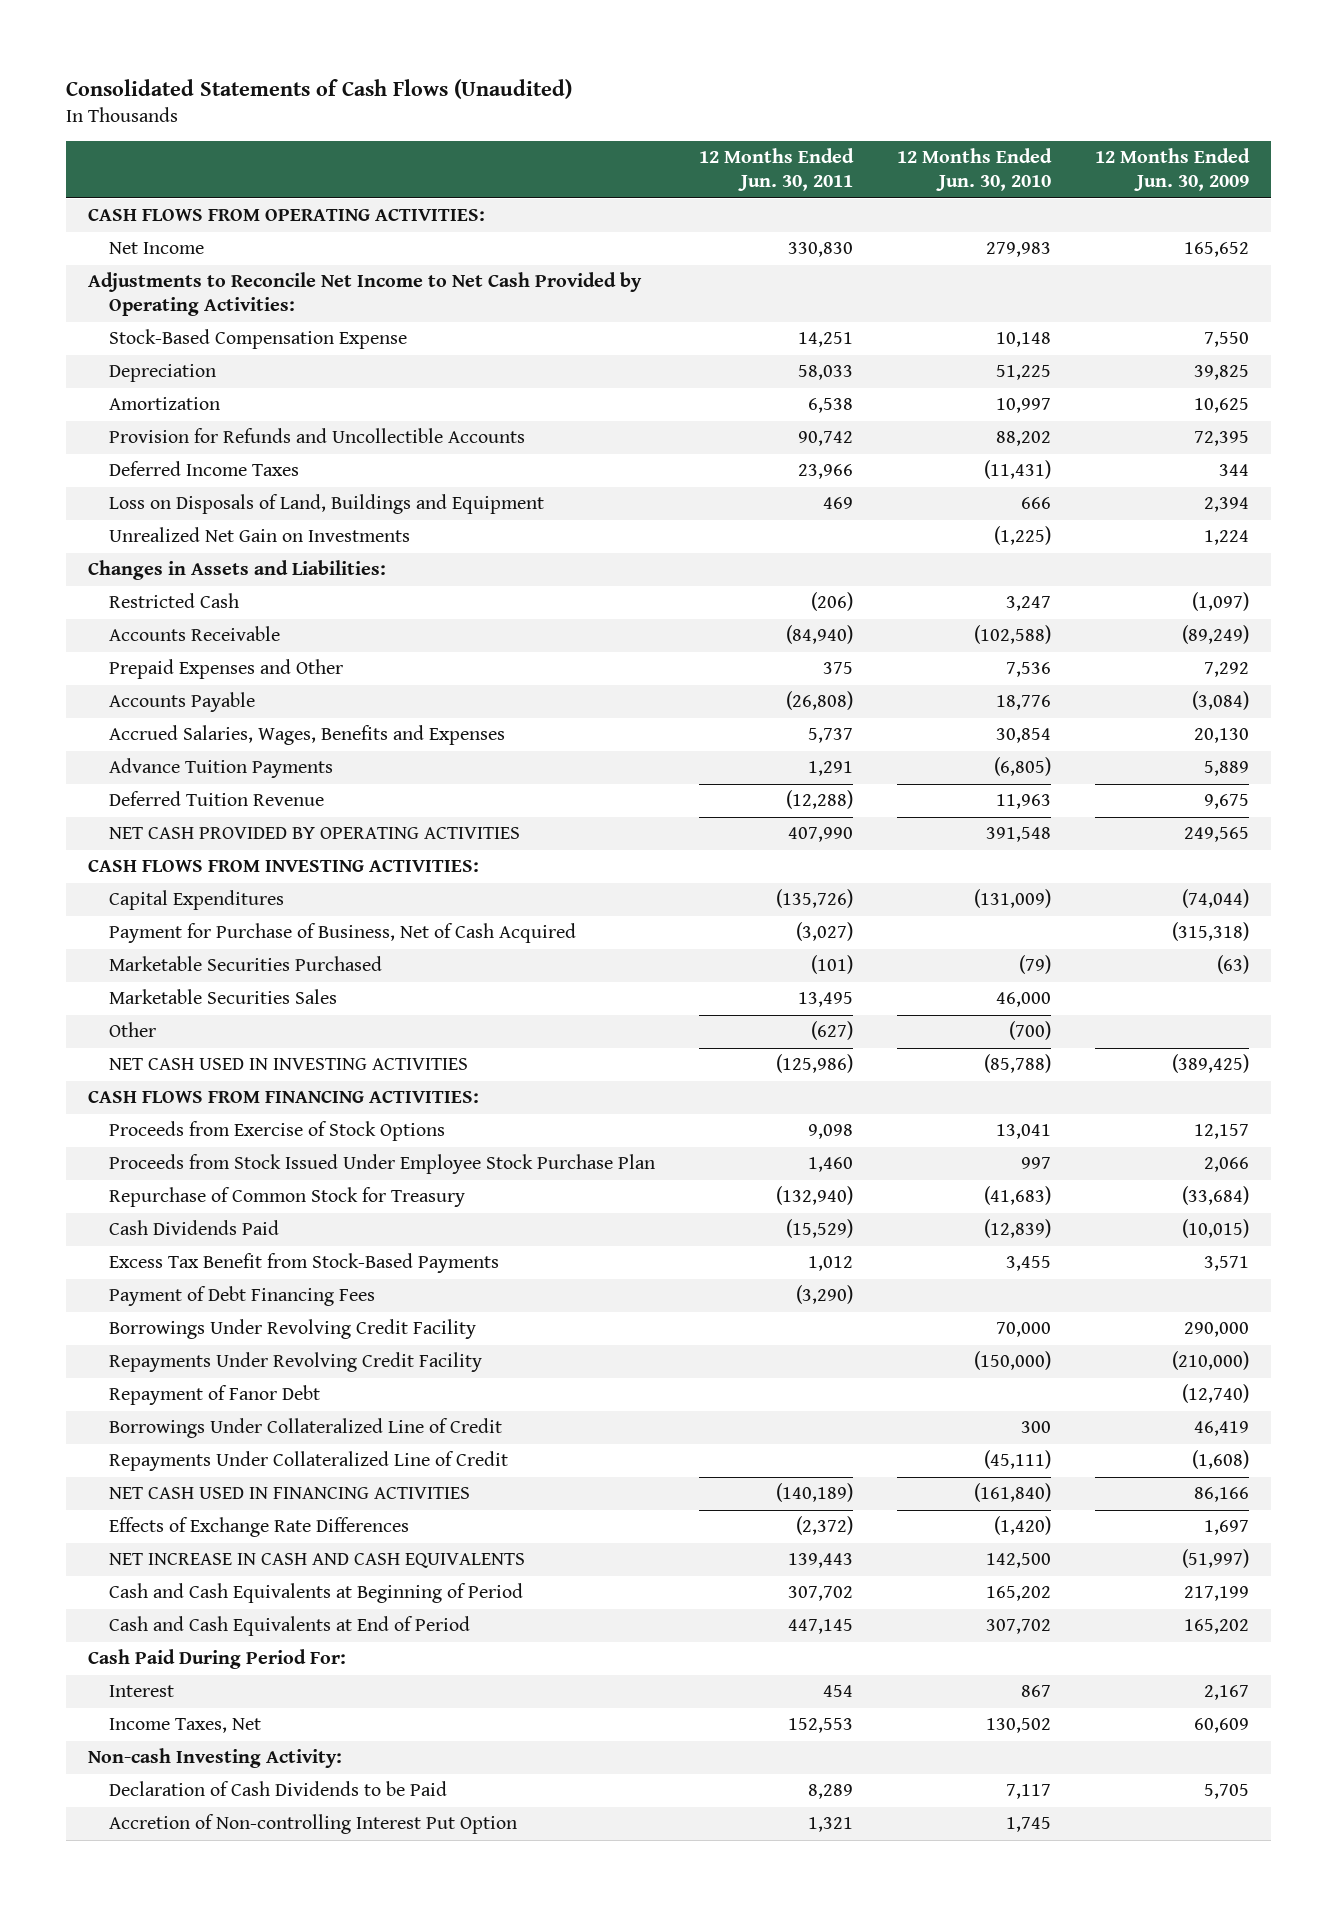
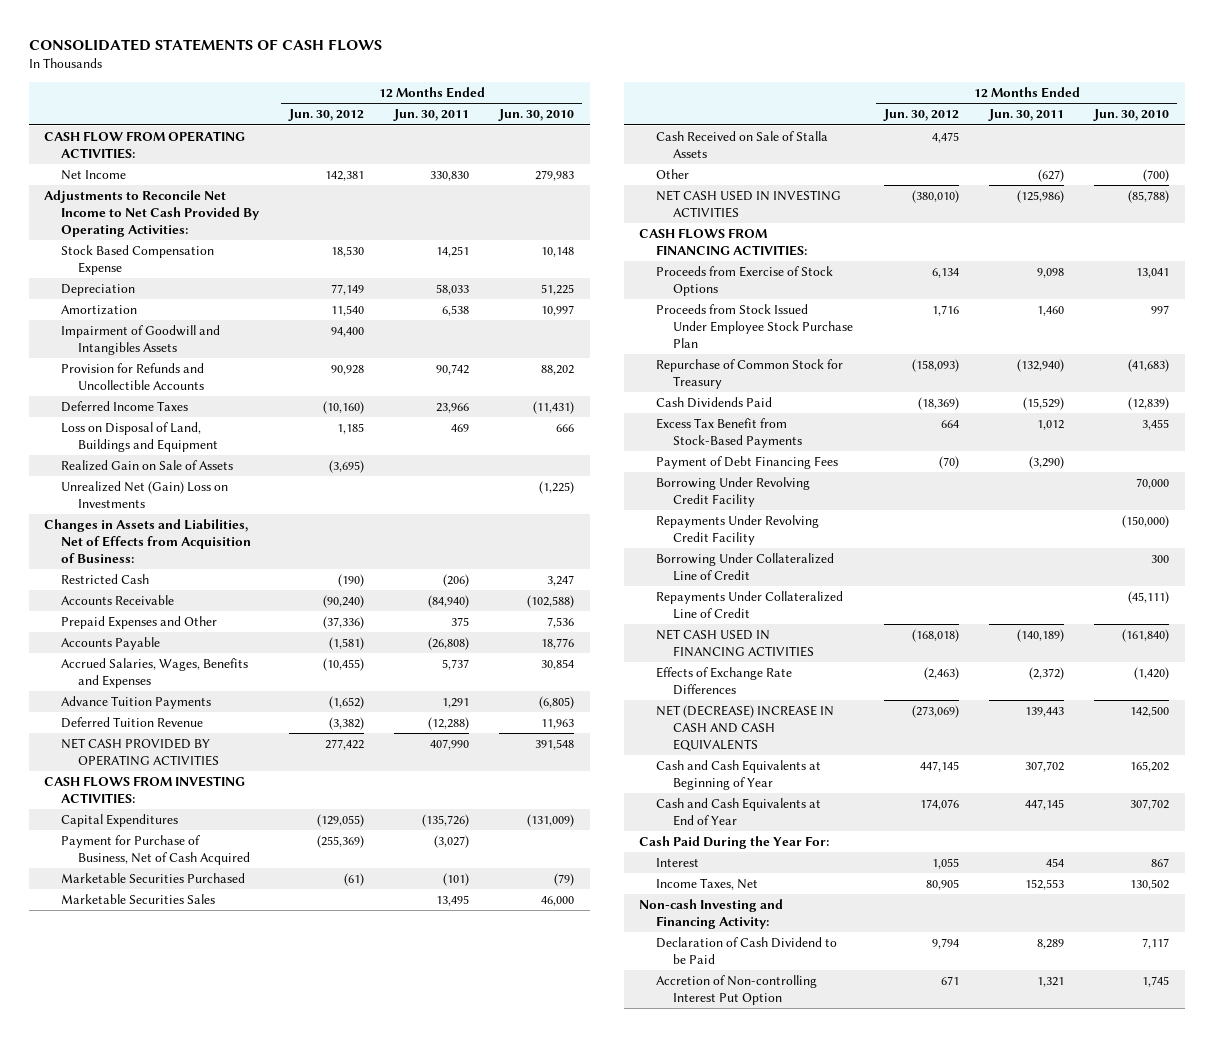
[65,78,572,99] Consolidated Statements of Cash Flows (Unaudited) -> [28,38,382,51] CONSOLIDATED STATEMENTS OF CASH FLOWS
[1095,148,1251,192] 12 Months Ended Jun. 30, 2009 -> none
none -> [287,109,364,122] Jun. 30, 2012
[87,208,485,222] CASH FLOWS FROM OPERATING ACTIVITIES: -> [43,131,245,159] CASH FLOW FROM OPERATING ACTIVITIES:
[87,272,642,317] Adjustments to Reconcile Net Income to Net Cash Provided by Operating Activities: -> [43,190,259,237] Adjustments to Reconcile Net Income to Net Cash Provided By Operating Activities:
[108,329,407,350] Stock-Based Compensation Expense -> [60,245,214,275] Stock Based Compensation Expense
none -> [60,325,220,355] Impairment of Goodwill and Intangibles Assets
[108,494,544,515] Loss on Disposals of Land, Buildings and Equipment -> [60,422,218,452] Loss on Disposal of Land, Buildings and Equipment
none -> [60,460,233,472] Realized Gain on Sale of Assets
[108,527,410,543] Unrealized Net Gain on Investments -> [60,481,228,508] Unrealized Net (Gain) Loss on Investments
[87,560,386,581] Changes in Assets and Liabilities: -> [43,519,251,563] Changes in Assets and Liabilities, Net of Effects from Acquisition of Business:
none -> [655,131,828,158] Cash Received on Sale of Stalla Assets
[108,1319,476,1340] Borrowings Under Revolving Credit Facility -> [655,477,810,507] Borrowing Under Revolving Credit Facility
[108,1385,320,1406] Repayment of Fanor Debt -> none
[108,1418,502,1439] Borrowings Under Collateralized Line of Credit -> [655,553,834,581] Borrowing Under Collateralized Line of Credit
[108,1553,525,1569] NET INCREASE IN CASH AND CASH EQUIVALENTS -> [655,705,834,751] NET (DECREASE) INCREASE IN CASH AND CASH EQUIVALENTS
[108,1583,523,1604] Cash and Cash Equivalents at Beginning of Period -> [655,760,821,790] Cash and Cash Equivalents at Beginning of Year
[108,1616,470,1637] Cash and Cash Equivalents at End of Period -> [655,798,821,826] Cash and Cash Equivalents at End of Year
[87,1649,346,1670] Cash Paid During Period For: -> [638,836,829,850] Cash Paid During the Year For:
[87,1748,342,1769] Non-cash Investing Activity: -> [638,899,783,929] Non-cash Investing and Financing Activity:
[108,1781,447,1797] Declaration of Cash Dividends to be Paid -> [655,937,837,964] Declaration of Cash Dividend to be Paid

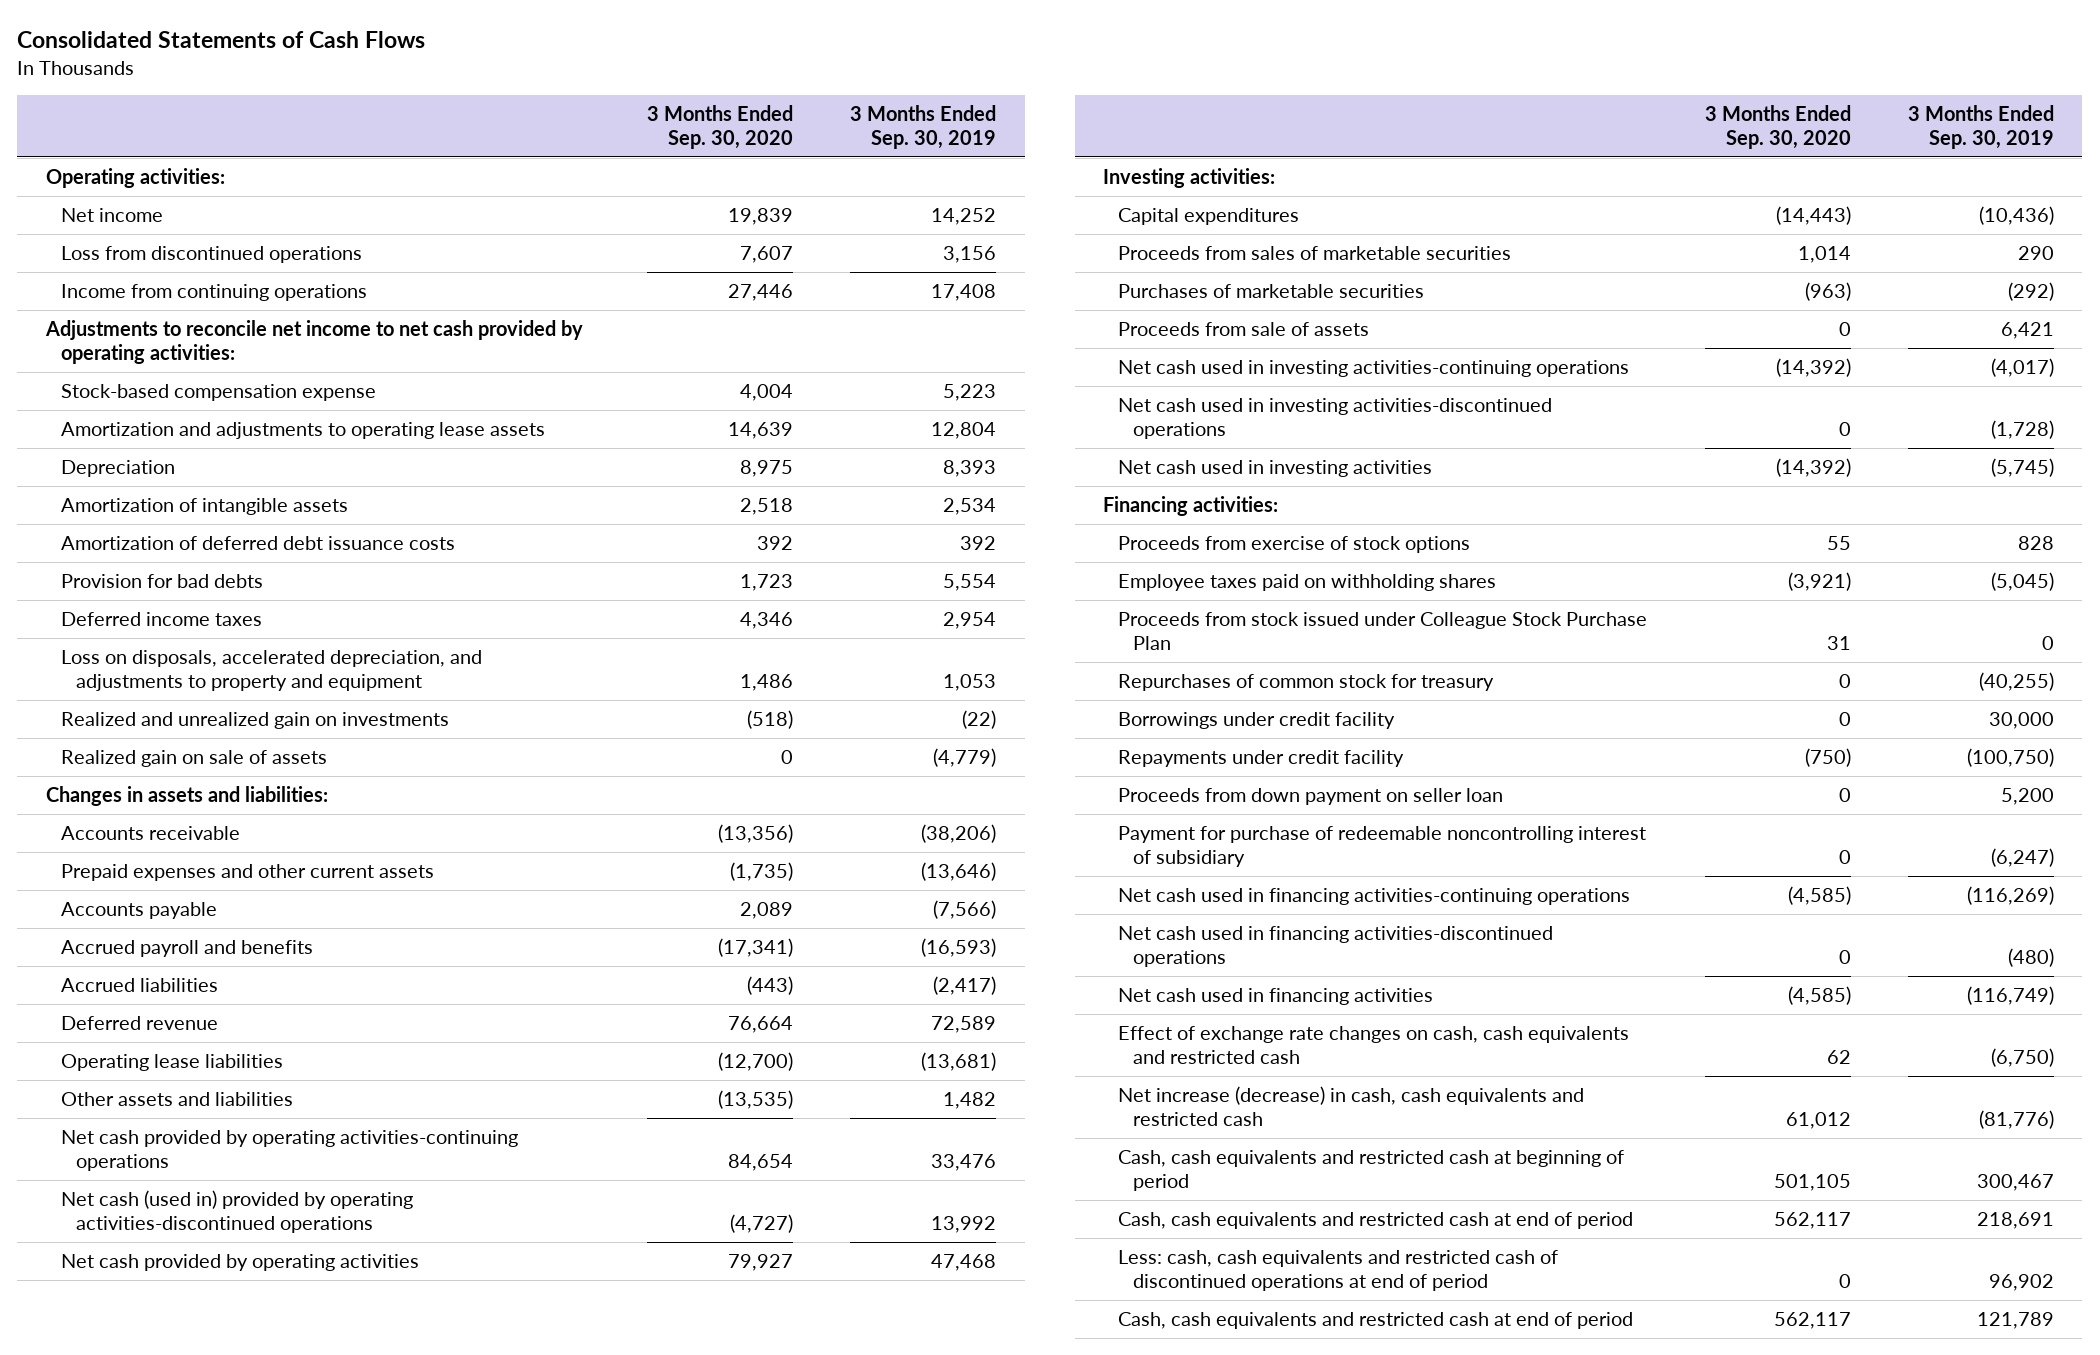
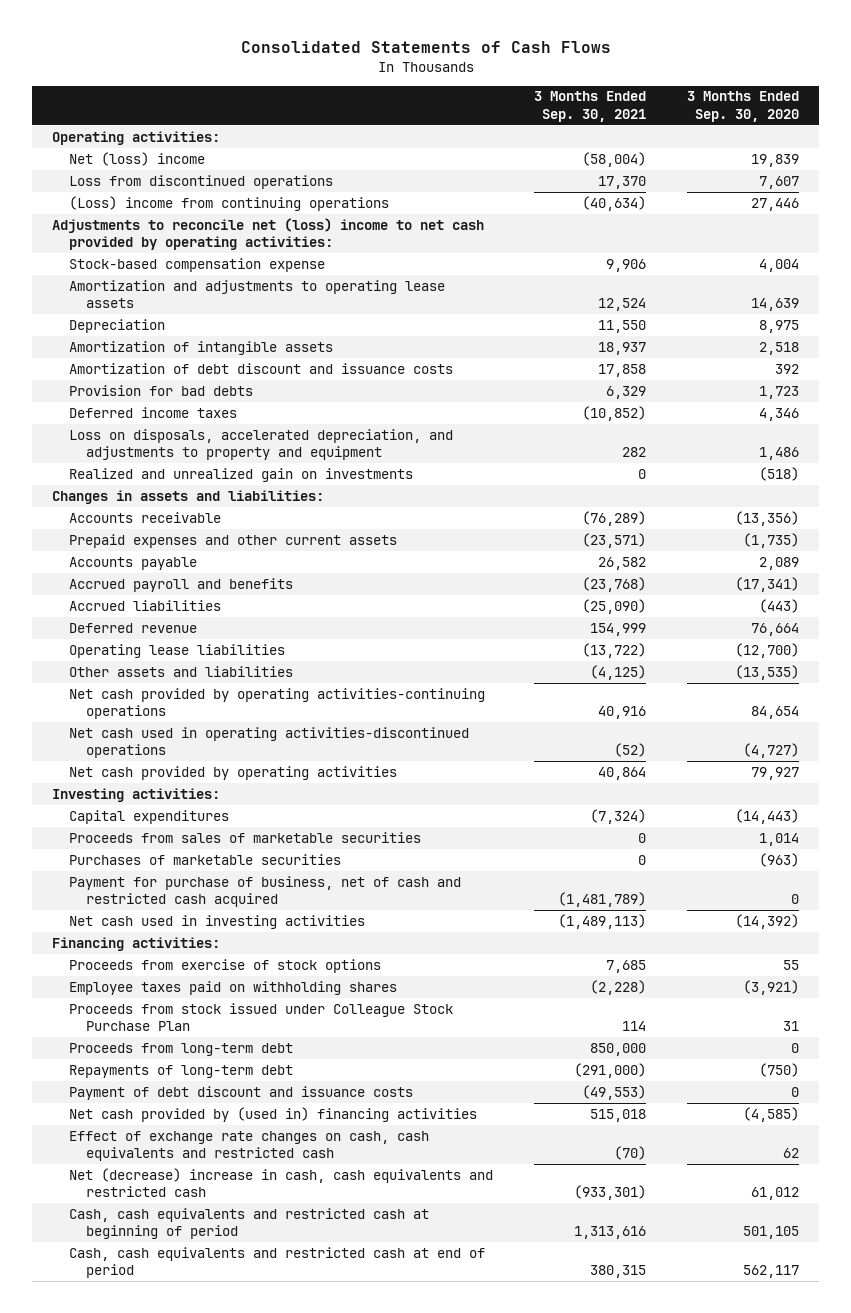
[850,105,997,149] 3 Months Ended Sep. 30, 2019 -> none
none -> [533,91,646,122] 3 Months Ended Sep. 30, 2021
[60,208,163,223] Net income -> [68,151,205,166] Net (loss) income
[60,284,367,302] Income from continuing operations -> [68,195,389,211] (Loss) income from continuing operations
[44,320,583,364] Adjustments to reconcile net income to net cash provided by operating activities: -> [52,217,485,251] Adjustments to reconcile net (loss) income to net cash provided by operating activities:
[60,536,455,551] Amortization of deferred debt issuance costs -> [68,362,453,374] Amortization of debt discount and issuance costs
[60,750,327,768] Realized gain on sale of assets -> none
[60,1190,413,1233] Net cash (used in) provided by operating activities-discontinued operations -> [68,726,469,759] Net cash used in operating activities-discontinued operations
[1118,322,1370,337] Proceeds from sale of assets -> none
[1118,360,1630,378] Net cash used in investing activities-continuing operations -> none
[1118,398,1553,439] Net cash used in investing activities-discontinued operations -> none
none -> [68,875,461,908] Payment for purchase of business, net of cash and restricted cash acquired
[1118,674,1495,692] Repurchases of common stock for treasury -> none
[1118,712,1396,730] Borrowings under credit facility -> none
[1118,750,1405,768] Repayments under credit facility -> none
[1118,788,1504,806] Proceeds from down payment on seller loan -> none
[1118,826,1647,867] Payment for purchase of redeemable noncontrolling interest of subsidiary -> none
[1118,888,1631,906] Net cash used in financing activities-continuing operations -> none
[1118,926,1554,967] Net cash used in financing activities-discontinued operations -> none
none -> [68,1042,293,1056] Proceeds from long-term debt
none -> [68,1064,293,1078] Repayments of long-term debt
none -> [68,1085,413,1100] Payment of debt discount and issuance costs
[1118,988,1434,1006] Net cash used in financing activities -> [68,1106,477,1122] Net cash provided by (used in) financing activities
[1118,1086,1585,1126] Net increase (decrease) in cash, cash equivalents and restricted cash -> [68,1167,493,1198] Net (decrease) increase in cash, cash equivalents and restricted cash
[1118,1250,1559,1291] Less: cash, cash equivalents and restricted cash of discontinued operations at end of period -> none
[1118,1312,1634,1330] Cash, cash equivalents and restricted cash at end of period -> none

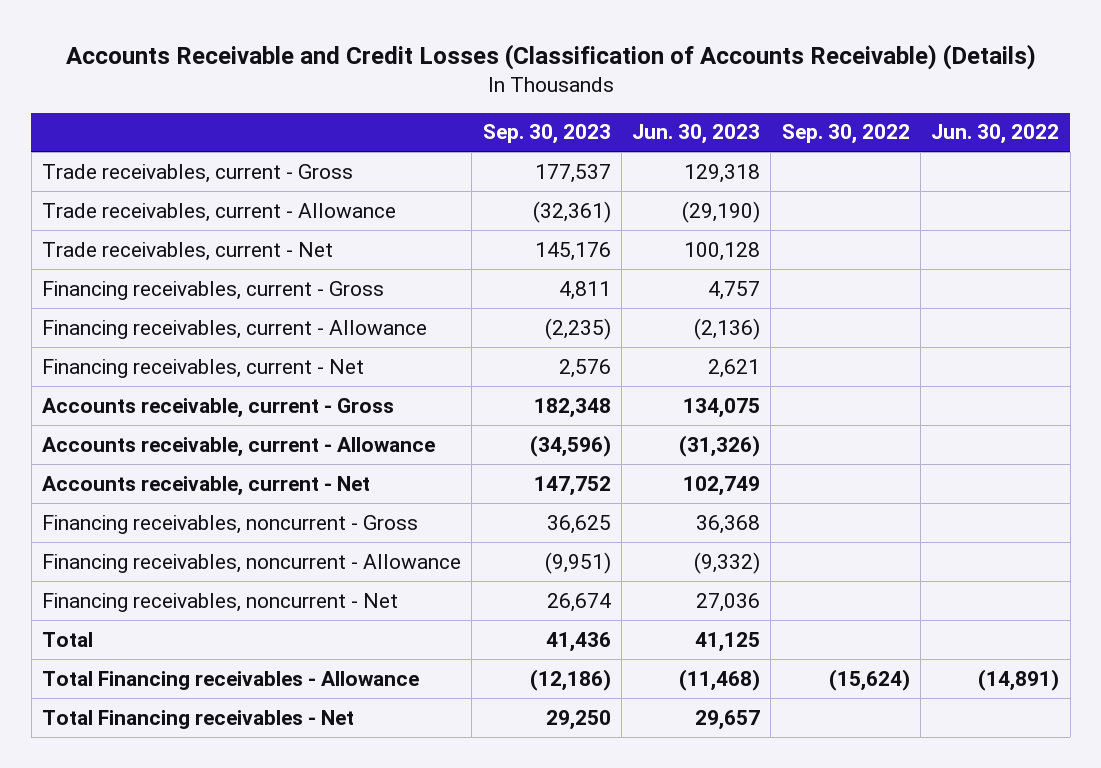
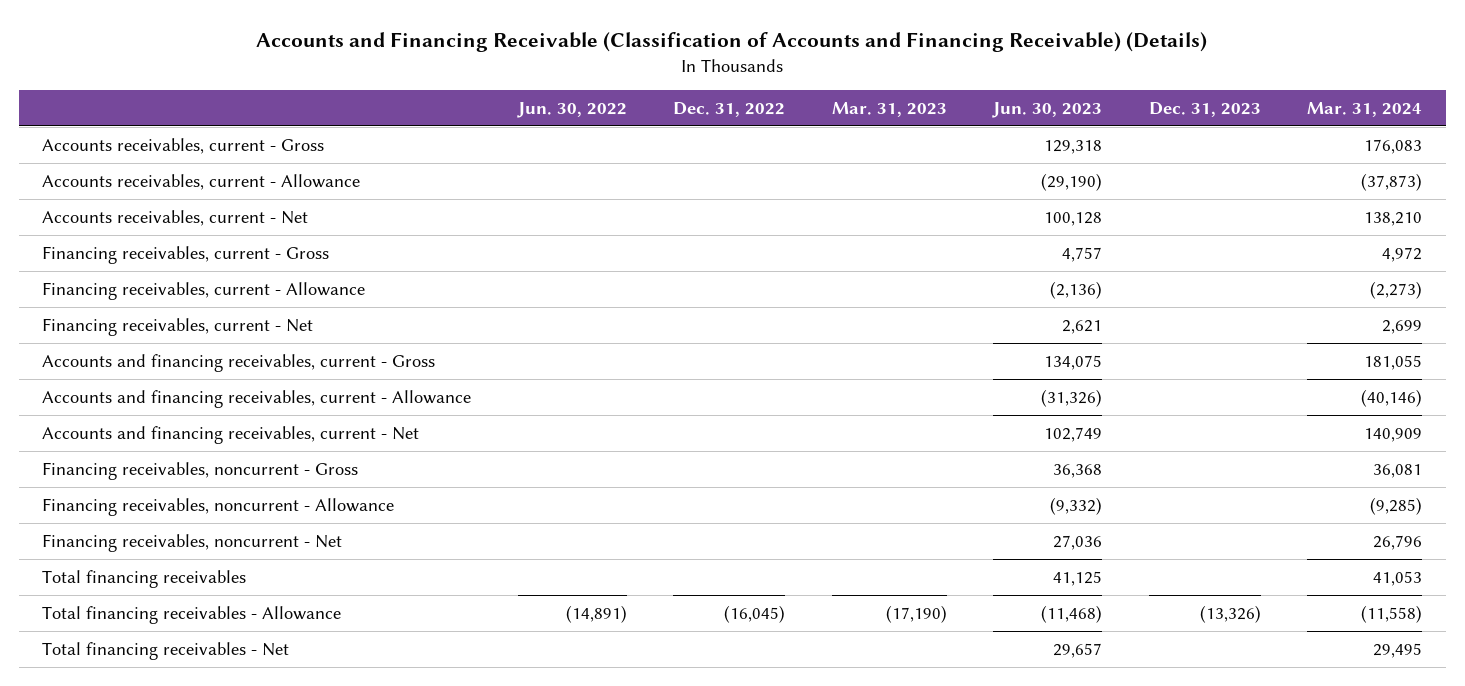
[65,43,1036,70] Accounts Receivable and Credit Losses (Classification of Accounts Receivable) (Details) -> [256,32,1208,53] Accounts and Financing Receivable (Classification of Accounts and Financing Receivable) (Details)
[482,124,611,145] Sep. 30, 2023 -> none
[781,124,910,145] Sep. 30, 2022 -> none
none -> [673,101,786,117] Dec. 31, 2022
none -> [831,101,947,117] Mar. 31, 2023
none -> [1148,101,1261,117] Dec. 31, 2023
none -> [1307,101,1423,117] Mar. 31, 2024
[42,163,354,183] Trade receivables, current - Gross -> [42,137,325,154] Accounts receivables, current - Gross
[42,202,397,222] Trade receivables, current - Allowance -> [42,173,361,190] Accounts receivables, current - Allowance
[42,241,334,261] Trade receivables, current - Net -> [42,209,309,226] Accounts receivables, current - Net
[42,397,395,418] Accounts receivable, current - Gross -> [42,353,436,372] Accounts and financing receivables, current - Gross
[42,436,436,457] Accounts receivable, current - Allowance -> [42,389,472,408] Accounts and financing receivables, current - Allowance
[42,475,371,496] Accounts receivable, current - Net -> [42,425,420,444] Accounts and financing receivables, current - Net
[42,631,94,647] Total -> [42,569,247,588] Total financing receivables
[42,670,420,690] Total Financing receivables - Allowance -> [42,605,342,624] Total financing receivables - Allowance
[42,709,355,729] Total Financing receivables - Net -> [42,641,290,660] Total financing receivables - Net

